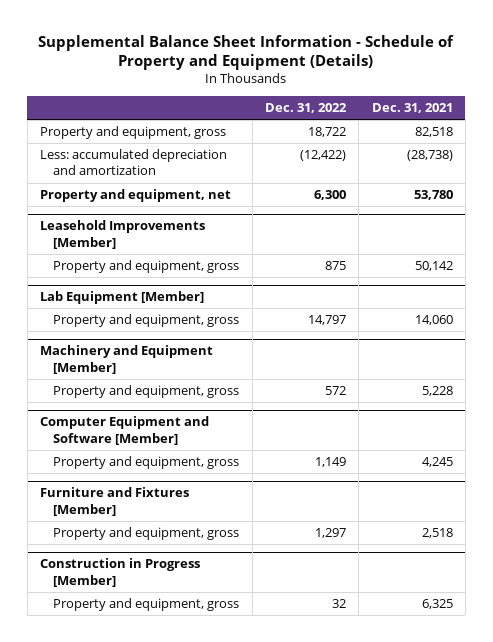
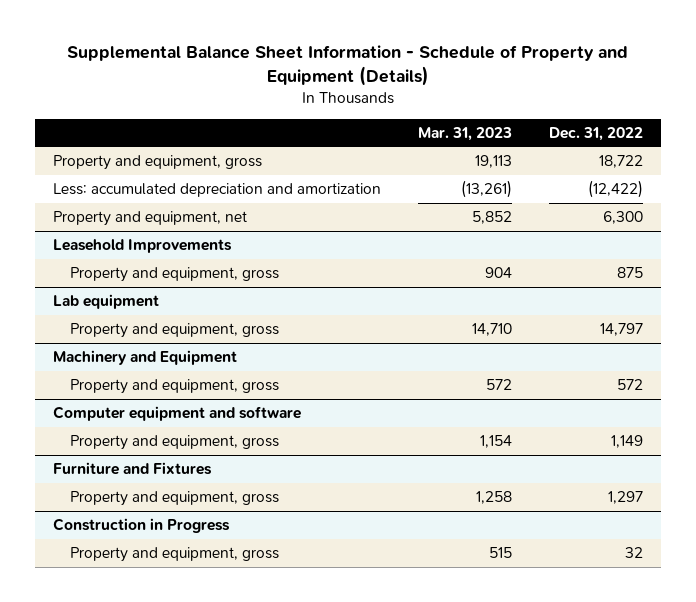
[371,102,453,113] Dec. 31, 2021 -> none
none -> [418,126,513,141] Mar. 31, 2023
[40,220,206,249] Leasehold Improvements [Member] -> [53,239,233,254] Leasehold Improvements
[40,291,205,305] Lab Equipment [Member] -> [53,294,160,310] Lab equipment
[40,345,214,374] Machinery and Equipment [Member] -> [53,350,238,366] Machinery and Equipment
[40,416,210,445] Computer Equipment and Software [Member] -> [53,406,302,422] Computer equipment and software
[40,487,190,516] Furniture and Fixtures [Member] -> [53,462,213,476] Furniture and Fixtures
[40,558,201,587] Construction in Progress [Member] -> [53,518,231,534] Construction in Progress

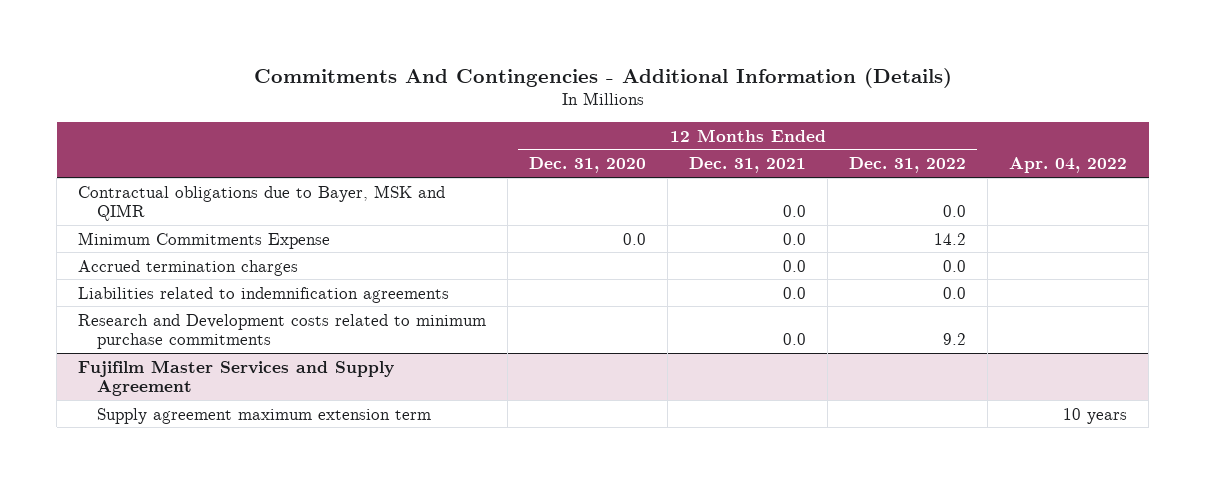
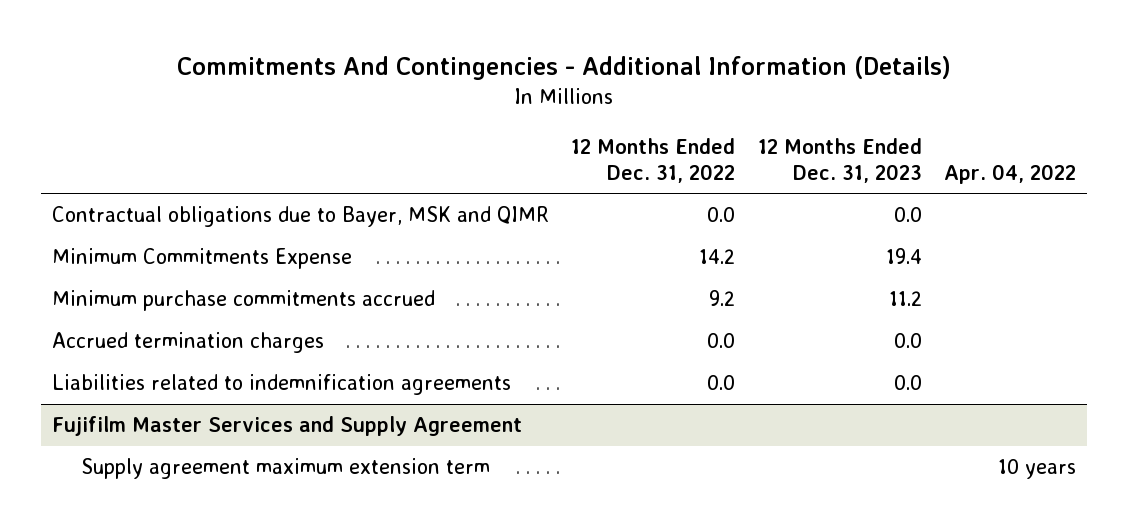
[529,157,647,174] Dec. 31, 2020 -> none
[689,157,807,174] Dec. 31, 2021 -> none
none -> [757,137,922,183] 12 Months Ended Dec. 31, 2023
none -> [52,290,436,312] Minimum purchase commitments accrued
[78,313,487,349] Research and Development costs related to minimum purchase commitments -> none

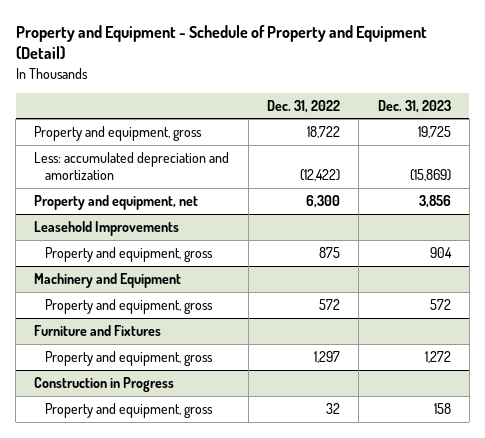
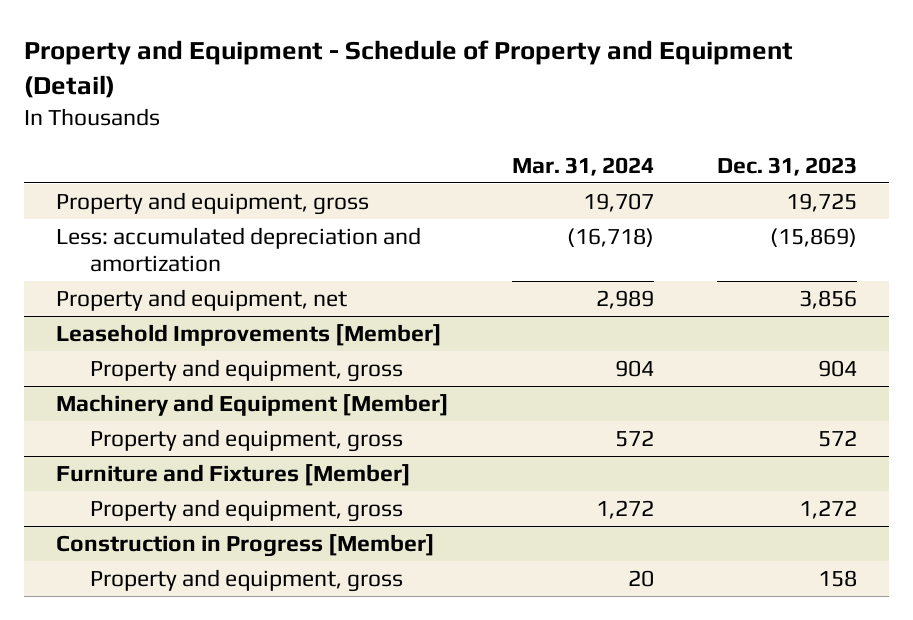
[267,99,341,113] Dec. 31, 2022 -> none
none -> [512,156,655,176] Mar. 31, 2024
[34,221,180,237] Leasehold Improvements -> [55,323,442,346] Leasehold Improvements [Member]
[34,273,182,289] Machinery and Equipment -> [55,393,449,416] Machinery and Equipment [Member]
[34,325,162,337] Furniture and Fixtures -> [55,463,411,486] Furniture and Fixtures [Member]
[34,377,175,393] Construction in Progress -> [55,533,435,557] Construction in Progress [Member]

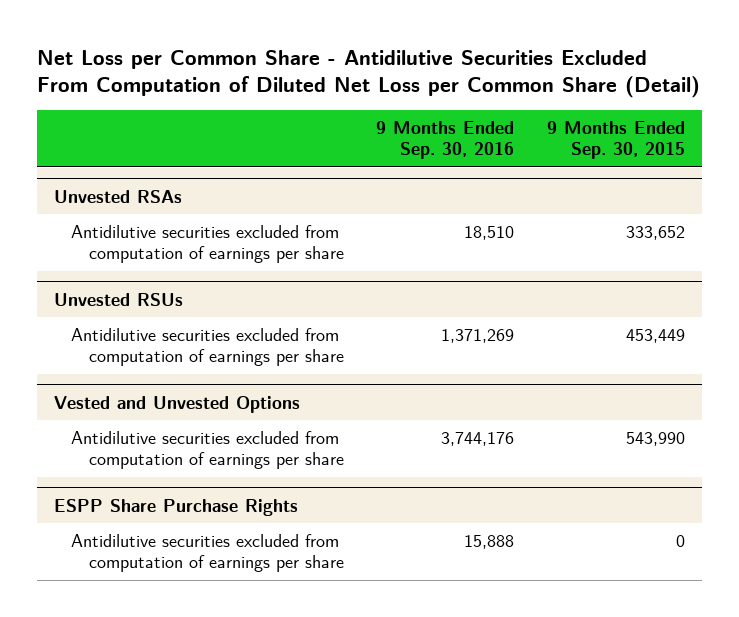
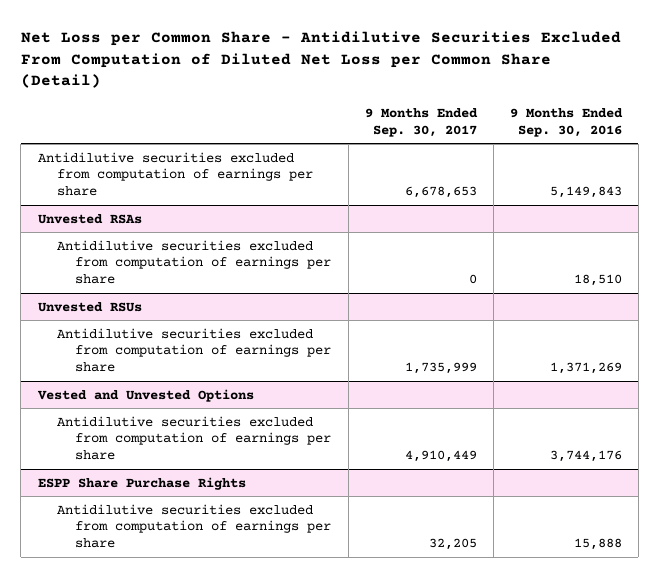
[547,120,686,160] 9 Months Ended Sep. 30, 2015 -> none
none -> [364,107,478,137] 9 Months Ended Sep. 30, 2017
none -> [37,151,313,197] Antidilutive securities excluded from computation of earnings per share

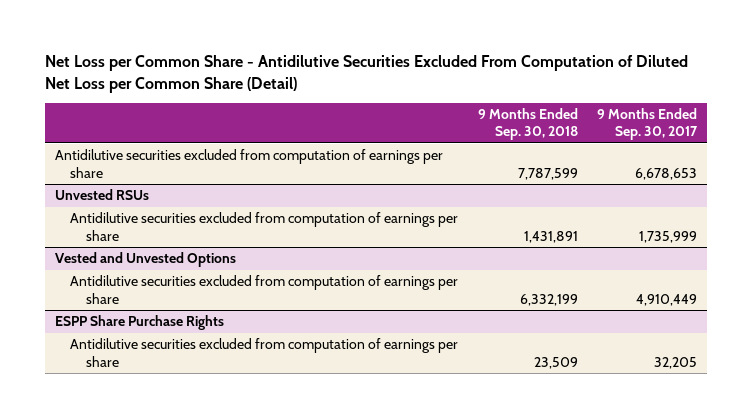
[509,107,623,137] 9 Months Ended Sep. 30, 2016 -> none
none -> [477,107,578,141] 9 Months Ended Sep. 30, 2018
[37,213,142,224] Unvested RSAs -> none
[56,239,332,285] Antidilutive securities excluded from computation of earnings per share -> none

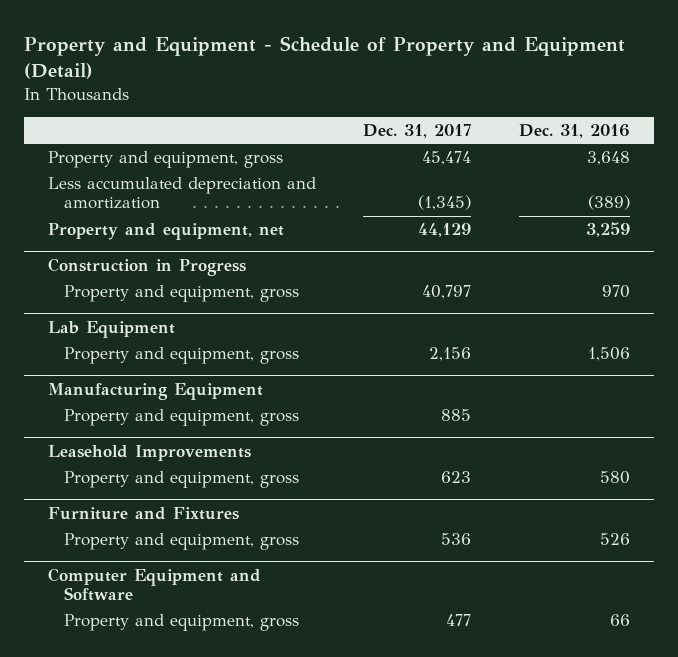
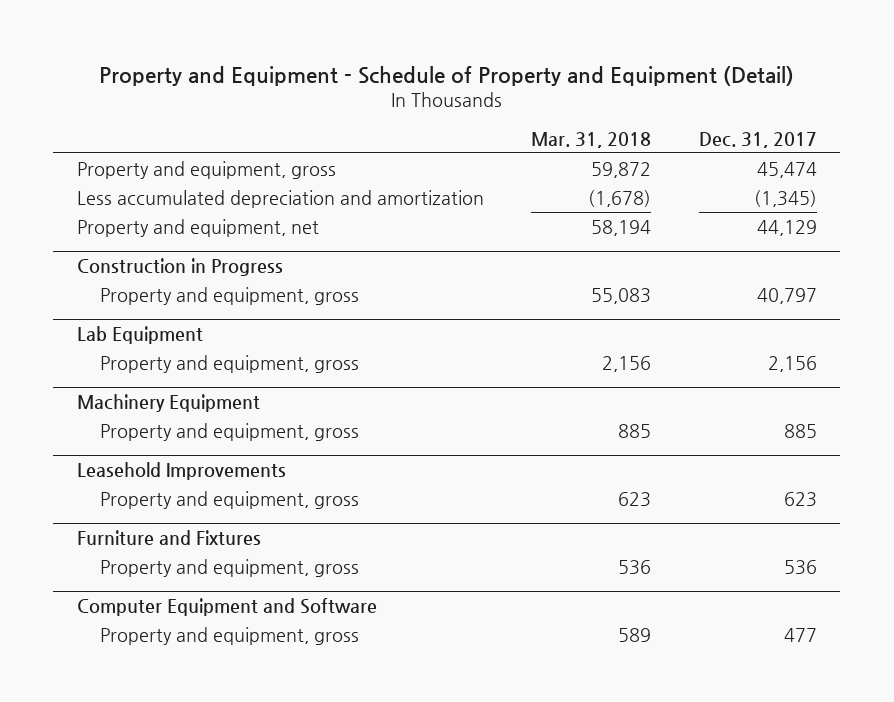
[518,124,630,139] Dec. 31, 2016 -> none
none -> [531,131,652,148] Mar. 31, 2018
[47,382,263,400] Manufacturing Equipment -> [77,394,261,413] Machinery Equipment

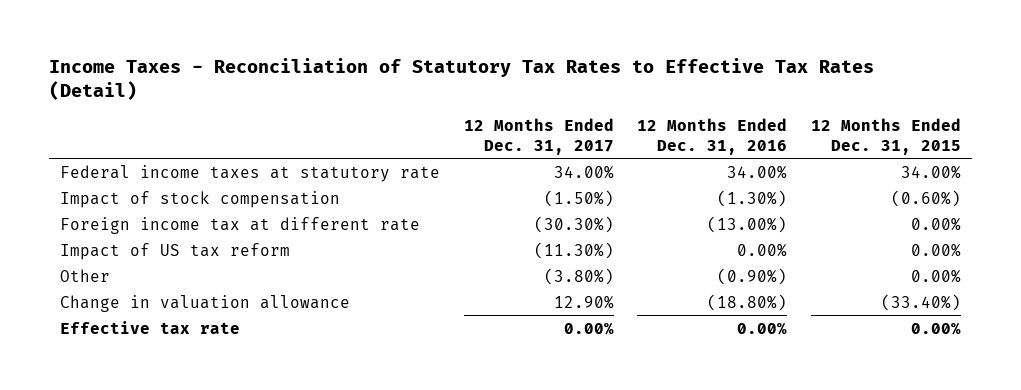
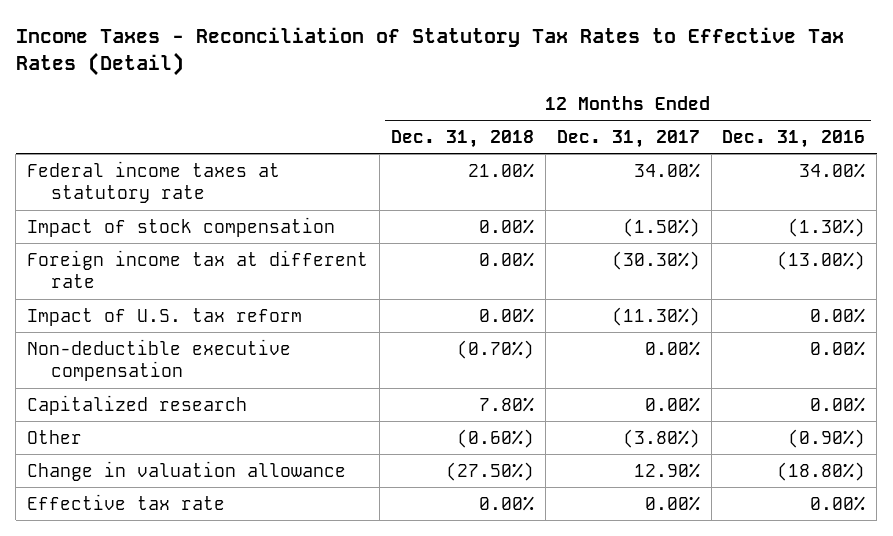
[810,118,961,155] 12 Months Ended Dec. 31, 2015 -> none
none -> [390,129,534,148] Dec. 31, 2018
[60,242,291,260] Impact of US tax reform -> [27,307,303,326] Impact of U.S. tax reform
none -> [27,338,292,381] Non-deductible executive compensation
none -> [27,394,248,415] Capitalized research

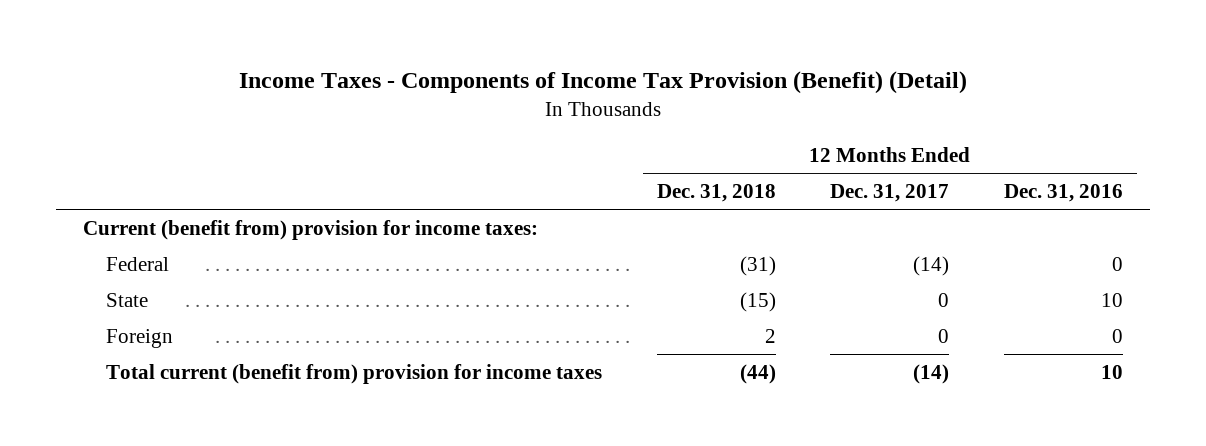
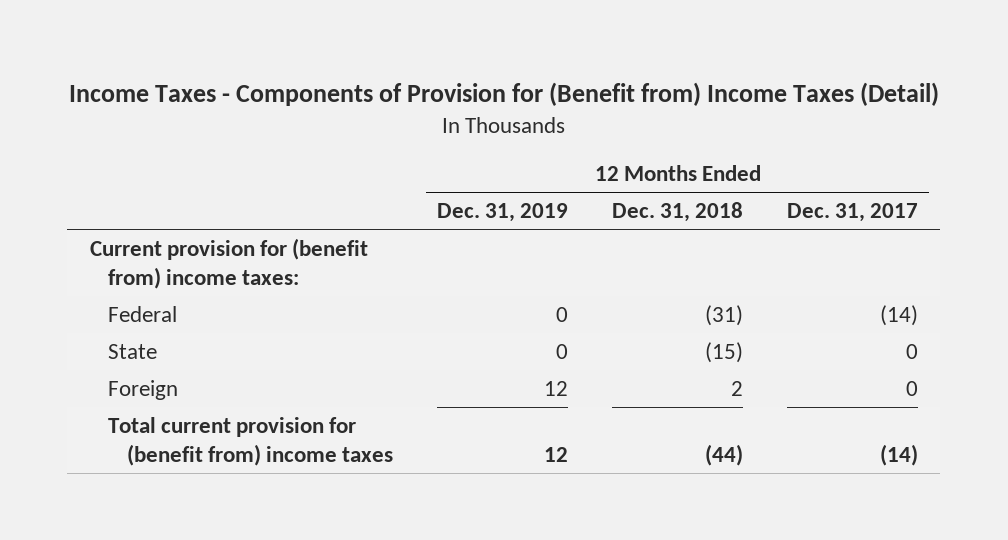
[238,71,967,95] Income Taxes - Components of Income Tax Provision (Benefit) (Detail) -> [68,82,939,107] Income Taxes - Components of Provision for (Benefit from) Income Taxes (Detail)
[1003,183,1123,202] Dec. 31, 2016 -> none
none -> [436,202,568,222] Dec. 31, 2019
[82,219,538,240] Current (benefit from) provision for income taxes: -> [89,237,368,289] Current provision for (benefit from) income taxes:
[106,363,603,384] Total current (benefit from) provision for income taxes -> [108,416,393,466] Total current provision for (benefit from) income taxes

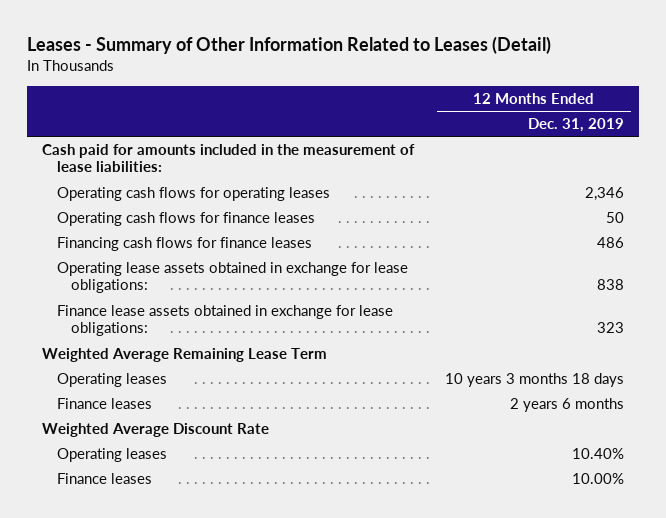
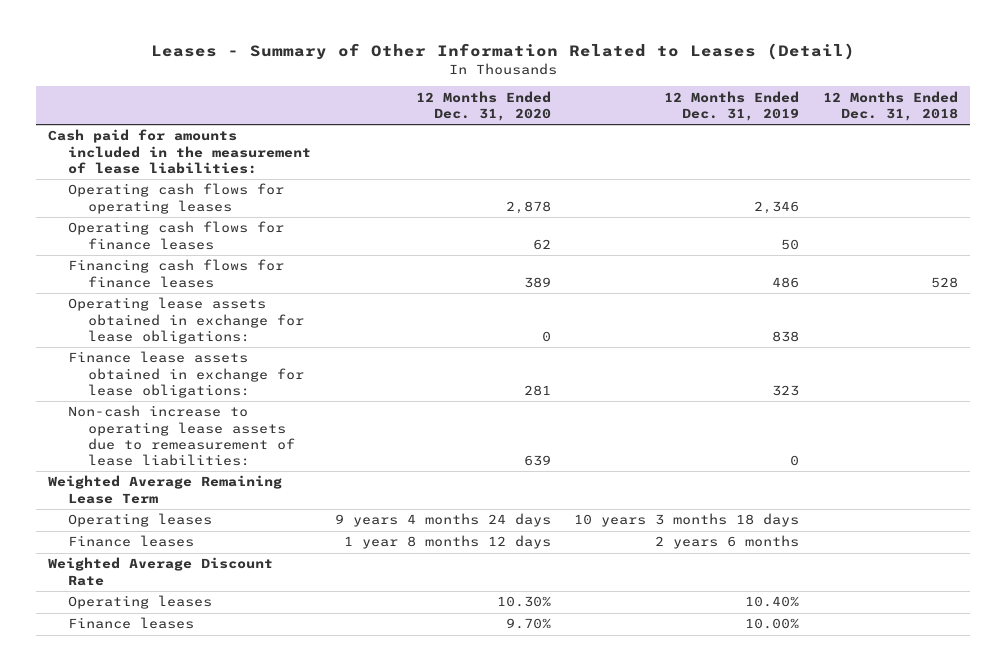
none -> [415,90,551,121] 12 Months Ended Dec. 31, 2020
none -> [822,90,958,121] 12 Months Ended Dec. 31, 2018
none -> [67,405,295,466] Non-cash increase to operating lease assets due to remeasurement of lease liabilities:

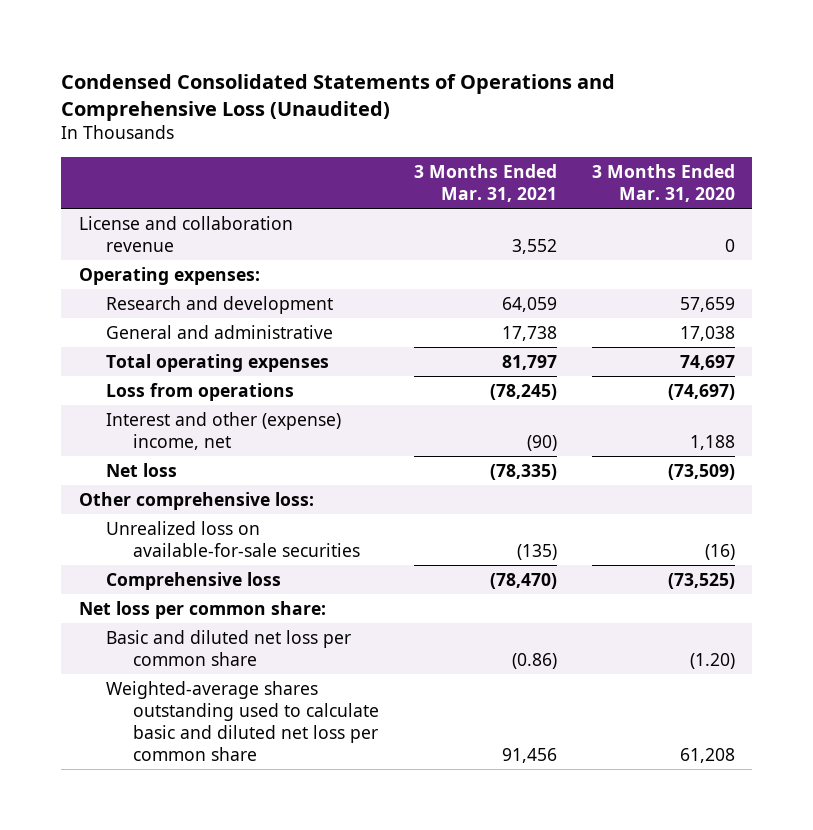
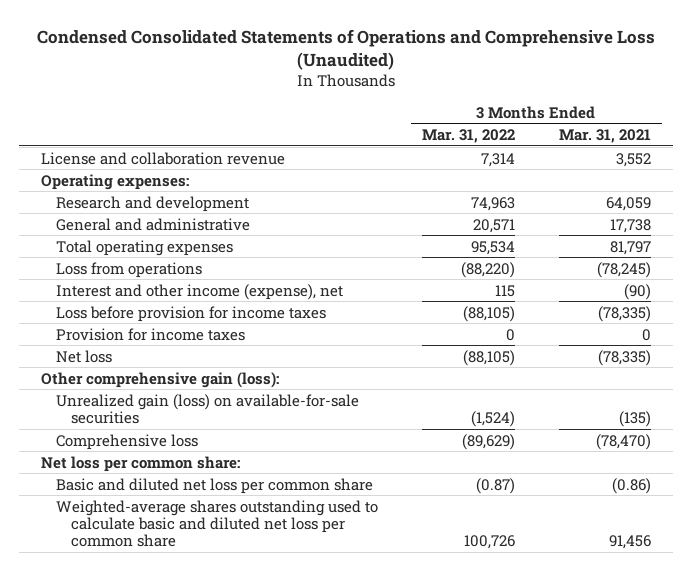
[591,164,735,202] 3 Months Ended Mar. 31, 2020 -> none
none -> [421,128,515,143] Mar. 31, 2022
[106,412,342,450] Interest and other (expense) income, net -> [55,283,343,300] Interest and other income (expense), net
none -> [55,305,326,322] Loss before provision for income taxes
none -> [55,327,245,341] Provision for income taxes
[78,492,314,511] Other comprehensive loss: -> [41,371,280,388] Other comprehensive gain (loss):
[106,521,361,557] Unrealized loss on available-for-sale securities -> [55,393,359,424] Unrealized gain (loss) on available-for-sale securities

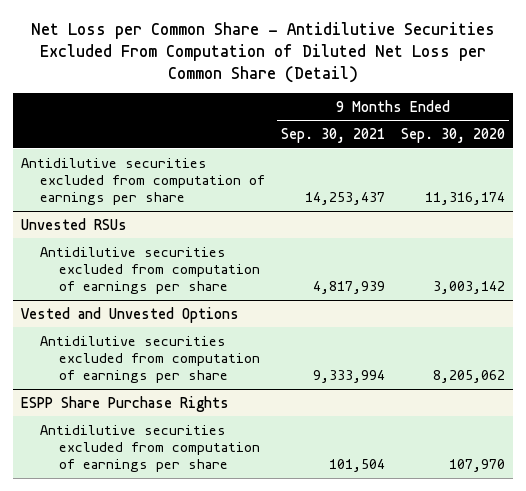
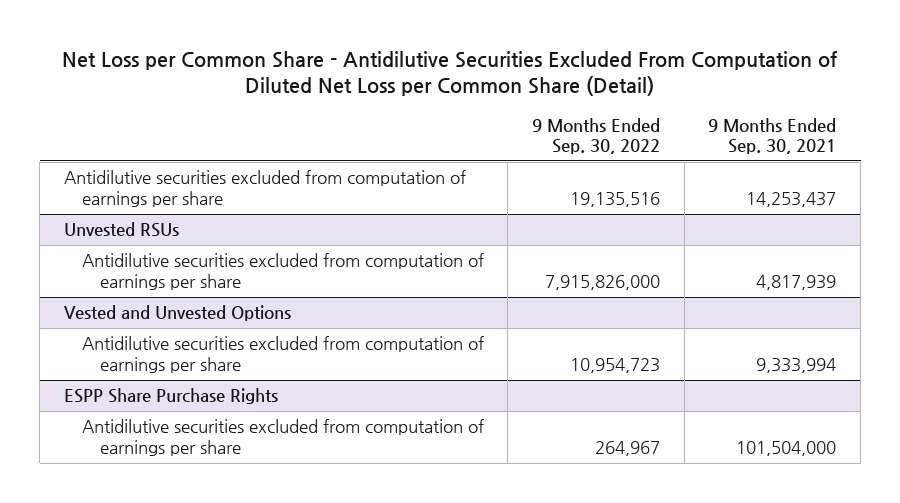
[401,128,506,144] Sep. 30, 2020 -> none
none -> [532,117,661,155] 9 Months Ended Sep. 30, 2022
[328,459,385,473] 101,504 -> [736,440,837,456] 101,504,000

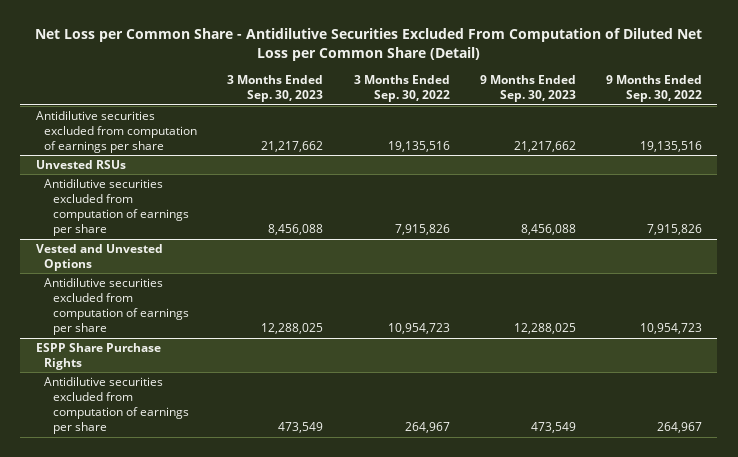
[708,117,837,155] 9 Months Ended Sep. 30, 2021 -> none
none -> [227,75,324,103] 3 Months Ended Sep. 30, 2023
none -> [353,75,450,103] 3 Months Ended Sep. 30, 2022
none -> [479,75,576,103] 9 Months Ended Sep. 30, 2023
[545,274,661,290] 7,915,826,000 -> [647,224,703,236] 7,915,826

